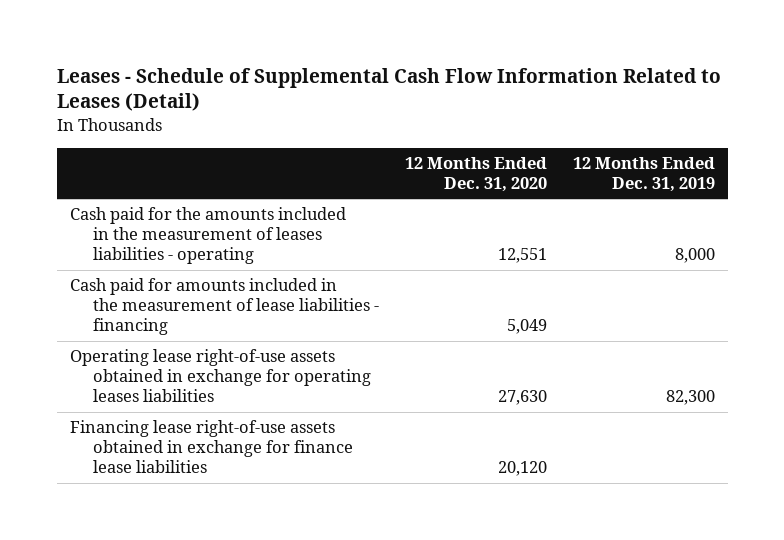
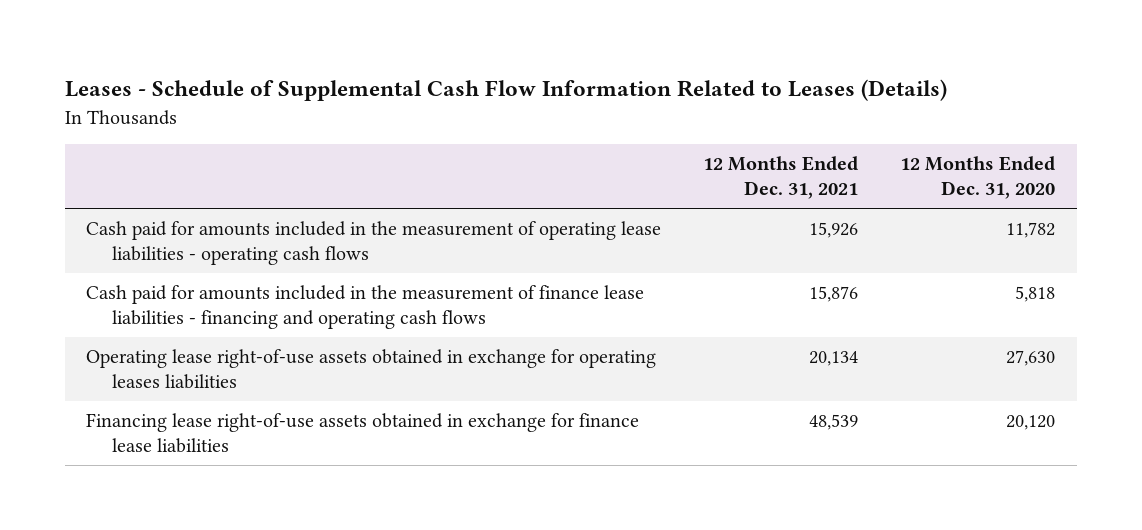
[56,67,721,112] Leases - Schedule of Supplemental Cash Flow Information Related to Leases (Detail) -> [64,79,947,102] Leases - Schedule of Supplemental Cash Flow Information Related to Leases (Details)
[572,157,715,192] 12 Months Ended Dec. 31, 2019 -> none
none -> [703,155,859,200] 12 Months Ended Dec. 31, 2021
[69,207,346,265] Cash paid for the amounts included in the measurement of leases liabilities - operating -> [86,220,662,266] Cash paid for amounts included in the measurement of operating lease liabilities - operating cash flows
[497,248,547,264] 12,551 -> [1006,221,1056,238] 11,782
[69,278,380,336] Cash paid for amounts included in the measurement of lease liabilities - financing -> [86,284,645,330] Cash paid for amounts included in the measurement of finance lease liabilities - financing and operating cash flows
[506,319,547,335] 5,049 -> [1015,285,1056,302] 5,818

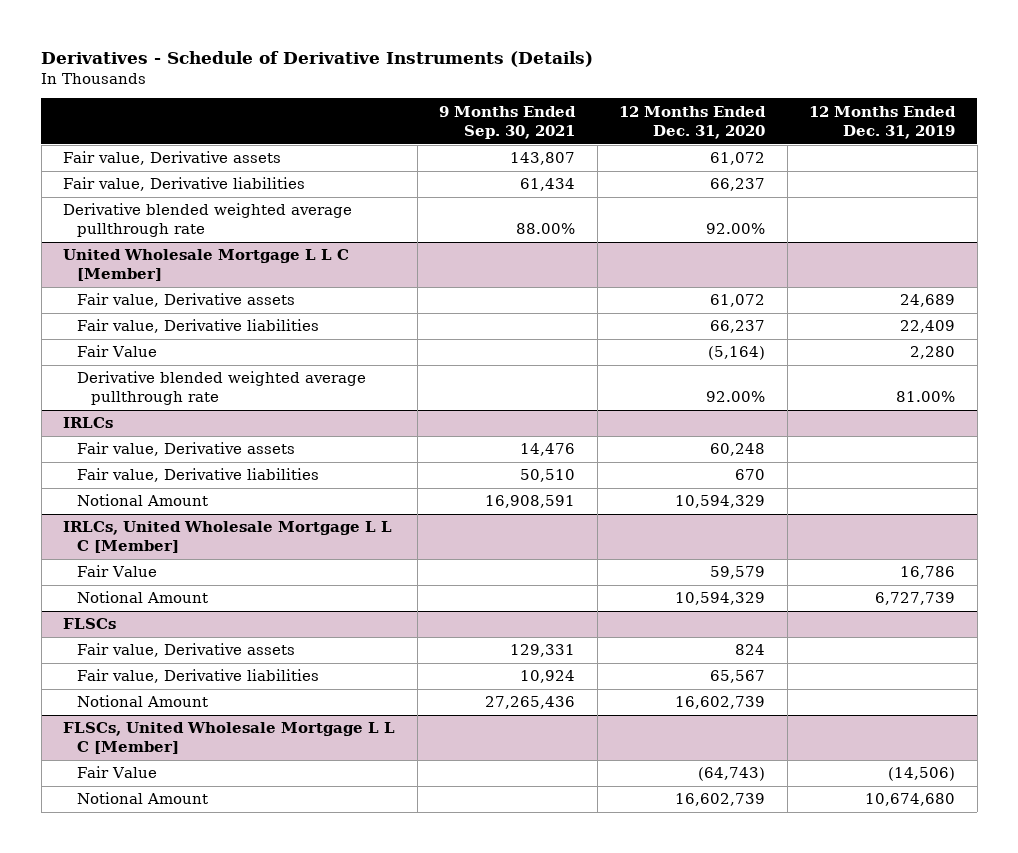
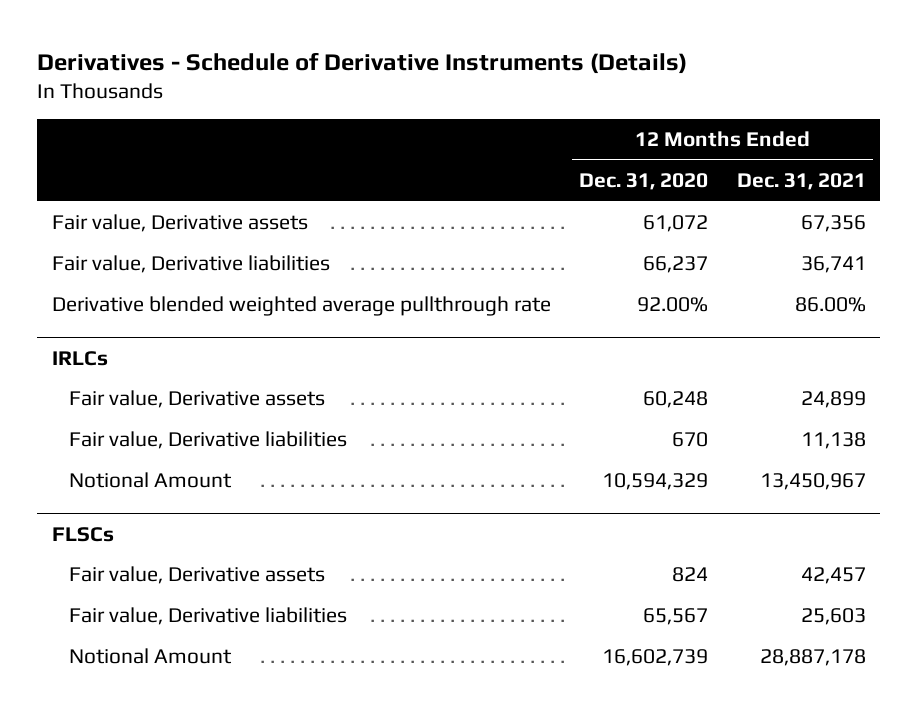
[439,105,577,139] 9 Months Ended Sep. 30, 2021 -> none
[809,105,957,139] 12 Months Ended Dec. 31, 2019 -> none
none -> [737,173,867,191] Dec. 31, 2021
[63,249,350,282] United Wholesale Mortgage L L C [Member] -> none
[77,293,296,308] Fair value, Derivative assets -> none
[77,319,320,334] Fair value, Derivative liabilities -> none
[77,345,158,358] Fair Value -> none
[77,371,367,406] Derivative blended weighted average pullthrough rate -> none
[63,521,393,554] IRLCs, United Wholesale Mortgage L L C [Member] -> none
[77,565,158,578] Fair Value -> none
[77,591,209,604] Notional Amount -> none
[63,722,396,755] FLSCs, United Wholesale Mortgage L L C [Member] -> none
[77,766,158,779] Fair Value -> none
[77,792,209,805] Notional Amount -> none

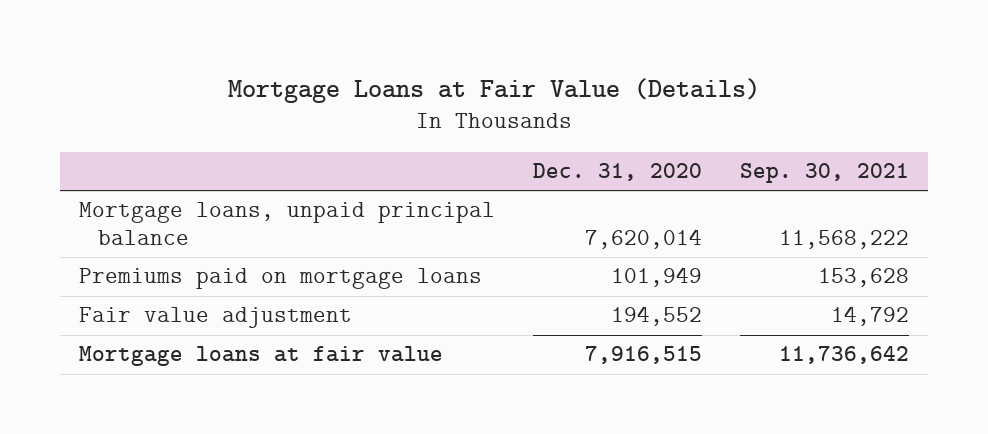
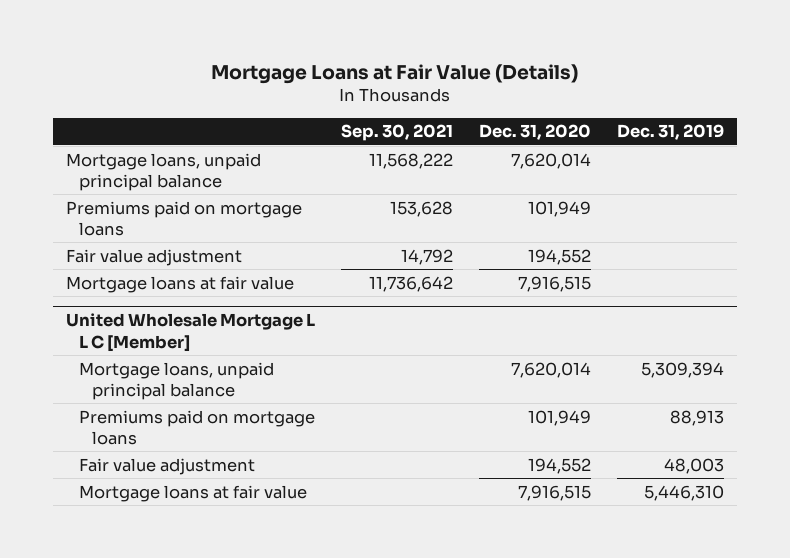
none -> [616,124,724,141] Dec. 31, 2019
none -> [65,313,315,352] United Wholesale Mortgage L L C [Member]
none -> [79,361,275,400] Mortgage loans, unpaid principal balance
none -> [79,409,316,445] Premiums paid on mortgage loans
none -> [79,457,256,475] Fair value adjustment
none -> [79,484,308,502] Mortgage loans at fair value

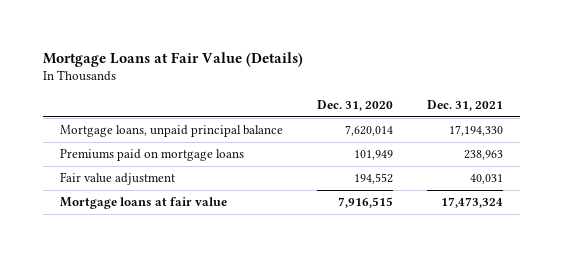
[341,124,454,142] Sep. 30, 2021 -> none
[616,124,724,141] Dec. 31, 2019 -> none
none -> [426,100,503,112] Dec. 31, 2021
[65,313,315,352] United Wholesale Mortgage L L C [Member] -> none
[79,361,275,400] Mortgage loans, unpaid principal balance -> none
[79,409,316,445] Premiums paid on mortgage loans -> none
[79,457,256,475] Fair value adjustment -> none
[79,484,308,502] Mortgage loans at fair value -> none

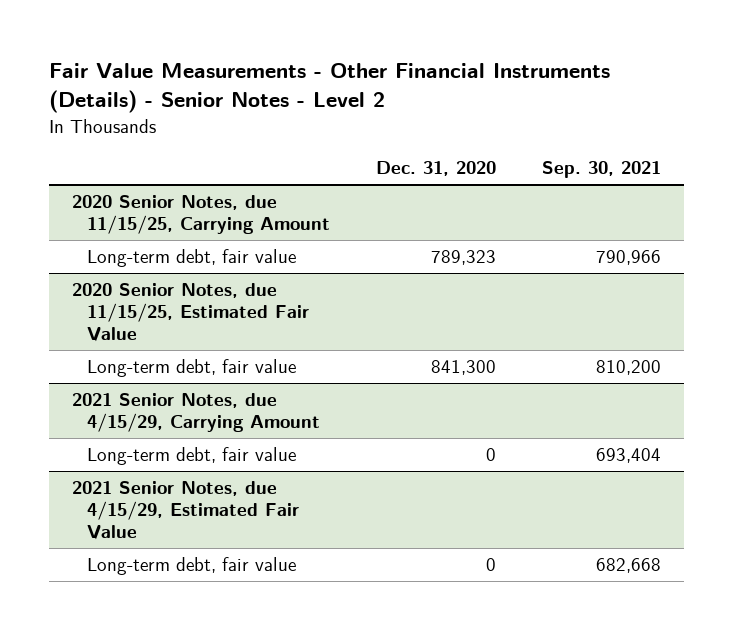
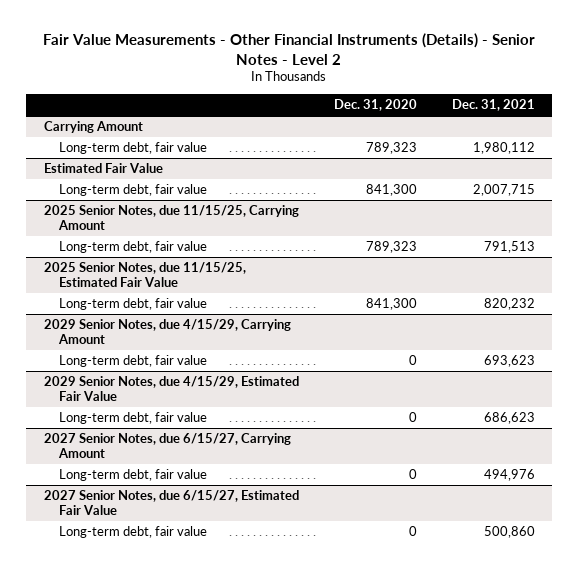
[542,161,662,179] Sep. 30, 2021 -> none
none -> [451,98,535,111] Dec. 31, 2021
[71,194,331,234] 2020 Senior Notes, due 11/15/25, Carrying Amount -> none
none -> [43,121,143,134] Carrying Amount
[71,282,310,342] 2020 Senior Notes, due 11/15/25, Estimated Fair Value -> none
none -> [43,163,163,174] Estimated Fair Value
none -> [43,205,299,231] 2025 Senior Notes, due 11/15/25, Carrying Amount
none -> [59,241,208,254] Long-term debt, fair value
none -> [43,262,246,288] 2025 Senior Notes, due 11/15/25, Estimated Fair Value
none -> [59,298,208,311] Long-term debt, fair value
[71,392,321,432] 2021 Senior Notes, due 4/15/29, Carrying Amount -> [43,319,291,345] 2029 Senior Notes, due 4/15/29, Carrying Amount
[71,480,300,540] 2021 Senior Notes, due 4/15/29, Estimated Fair Value -> [43,376,299,402] 2029 Senior Notes, due 4/15/29, Estimated Fair Value
none -> [43,433,291,459] 2027 Senior Notes, due 6/15/27, Carrying Amount
none -> [59,469,208,482] Long-term debt, fair value
none -> [43,490,299,516] 2027 Senior Notes, due 6/15/27, Estimated Fair Value
none -> [59,526,208,539] Long-term debt, fair value

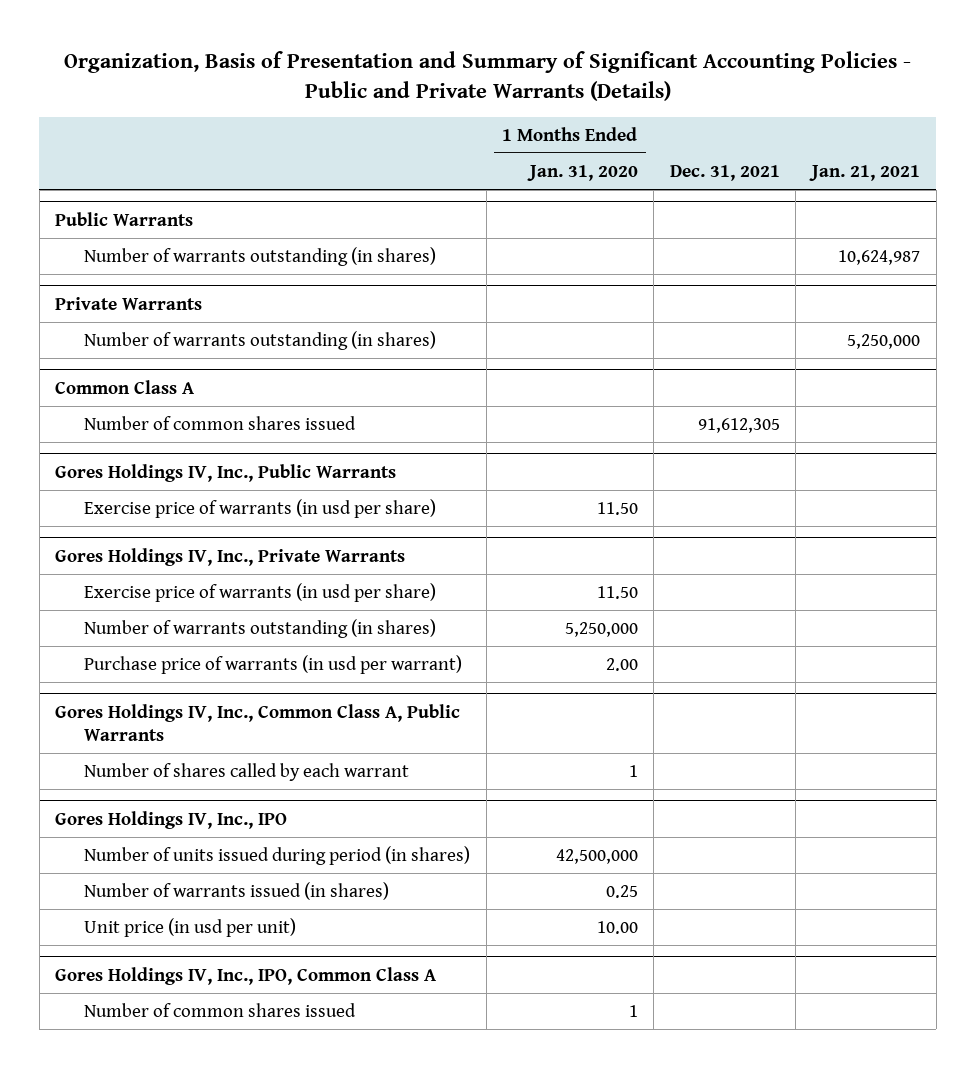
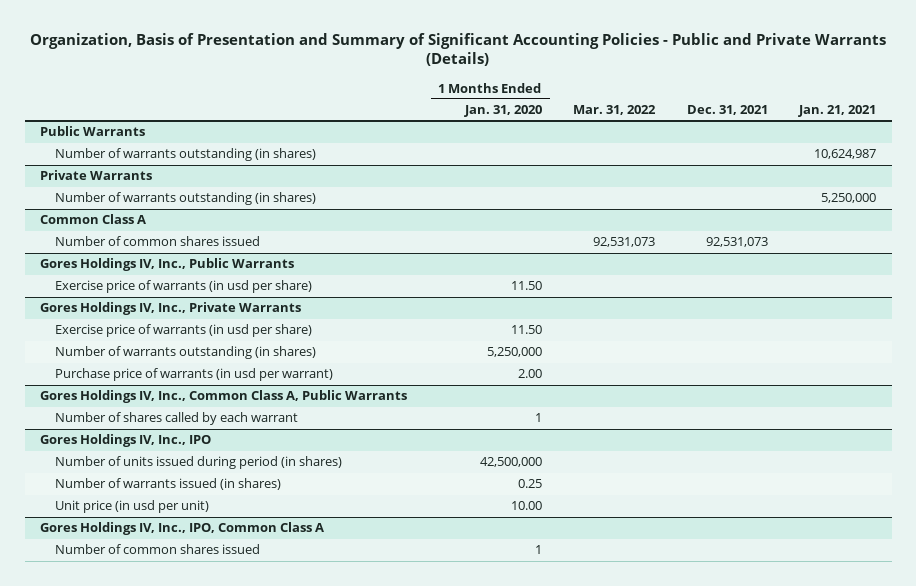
none -> [573,105,657,116] Mar. 31, 2022
[697,417,780,433] 91,612,305 -> [705,237,768,248] 92,531,073

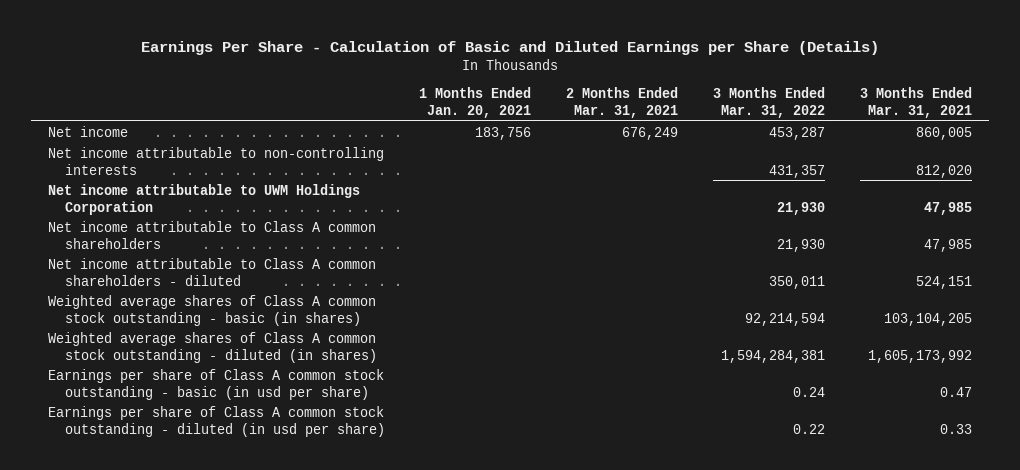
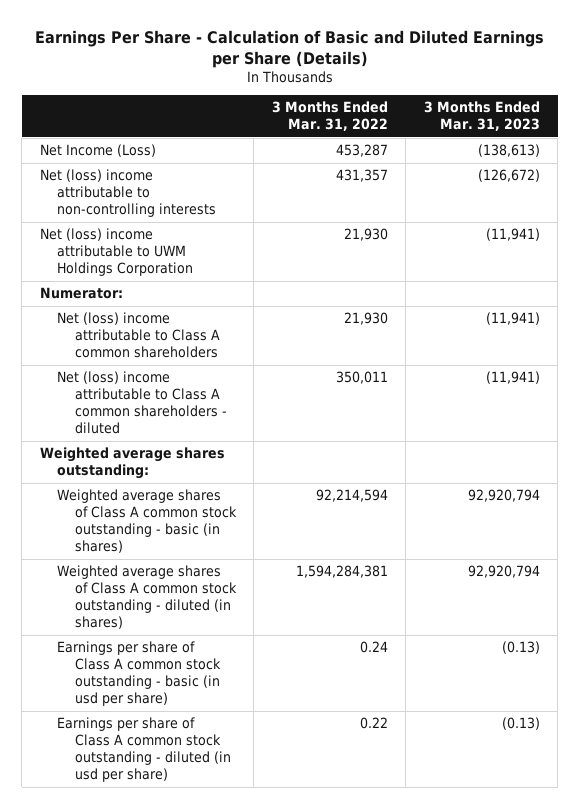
[419,87,532,118] 1 Months Ended Jan. 20, 2021 -> none
[566,87,679,118] 2 Months Ended Mar. 31, 2021 -> none
[859,87,972,118] 3 Months Ended Mar. 31, 2021 -> none
none -> [423,101,540,132] 3 Months Ended Mar. 31, 2023
[48,125,129,137] Net income -> [39,144,156,158] Net Income (Loss)
[48,146,385,175] Net income attributable to non-controlling interests -> [39,169,217,218] Net (loss) income attributable to non-controlling interests
[48,183,361,215] Net income attributable to UWM Holdings Corporation -> [39,228,194,277] Net (loss) income attributable to UWM Holdings Corporation
none -> [39,287,123,300] Numerator:
[48,220,377,249] Net income attributable to Class A common shareholders -> [57,312,221,359] Net (loss) income attributable to Class A common shareholders
[48,257,377,286] Net income attributable to Class A common shareholders - diluted -> [57,371,228,435] Net (loss) income attributable to Class A common shareholders - diluted
none -> [39,447,225,480] Weighted average shares outstanding:

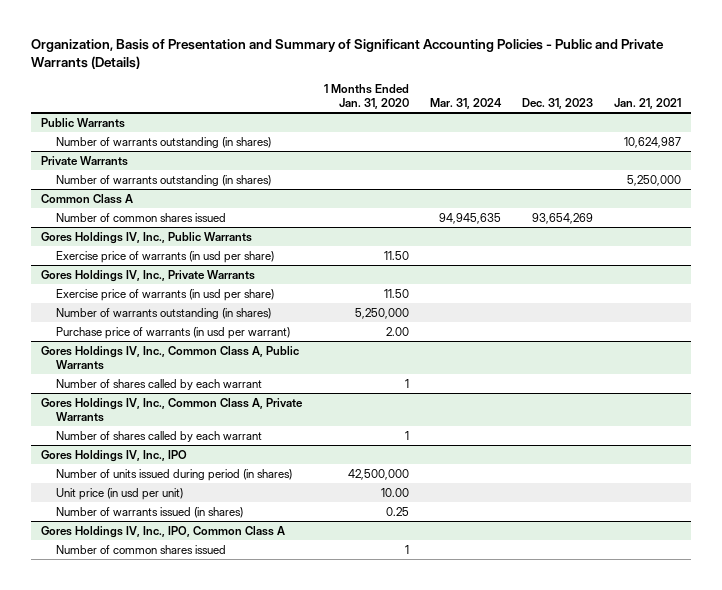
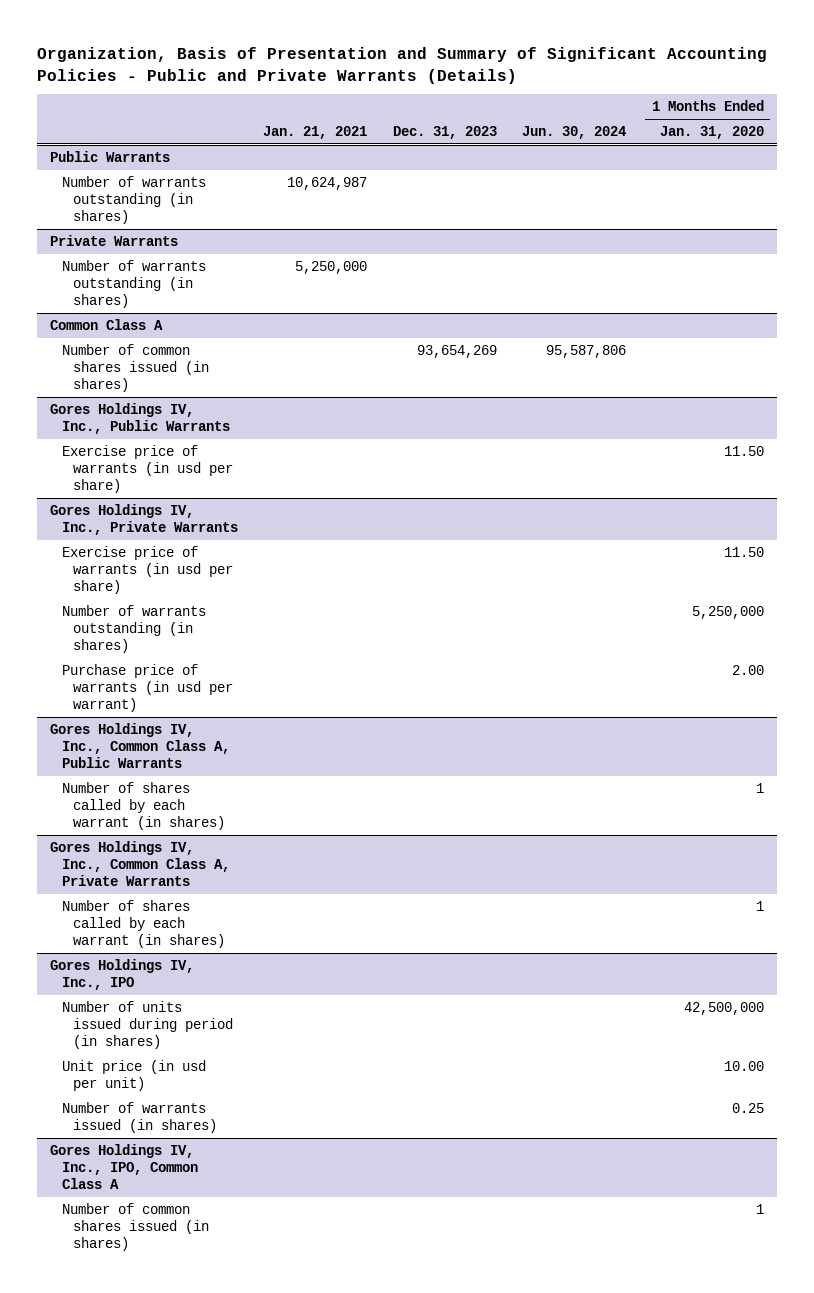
[429,97,502,109] Mar. 31, 2024 -> none
none -> [522,125,627,139] Jun. 30, 2024
[55,212,226,222] Number of common shares issued -> [61,343,209,393] Number of common shares issued (in shares)
[55,378,262,390] Number of shares called by each warrant -> [61,781,225,831] Number of shares called by each warrant (in shares)
[55,430,262,442] Number of shares called by each warrant -> [61,899,225,949] Number of shares called by each warrant (in shares)
[55,544,226,554] Number of common shares issued -> [61,1202,209,1252] Number of common shares issued (in shares)

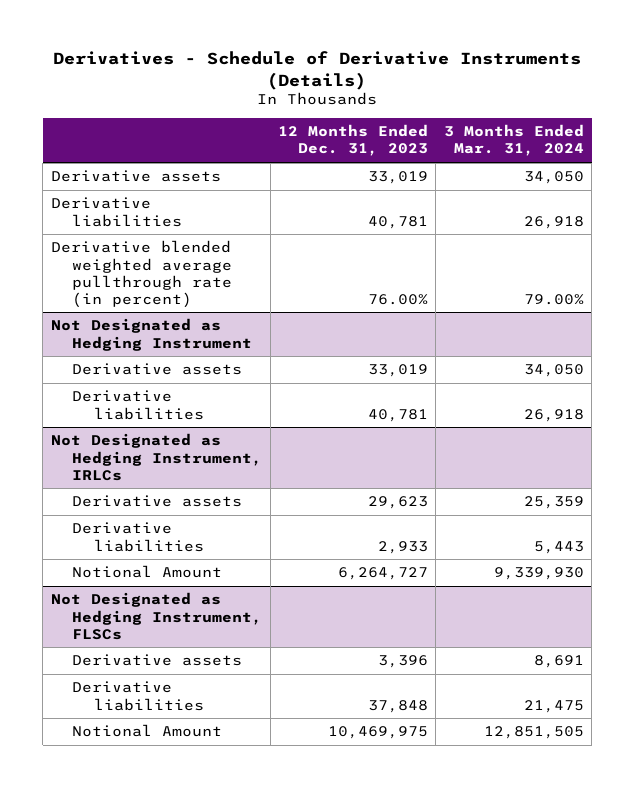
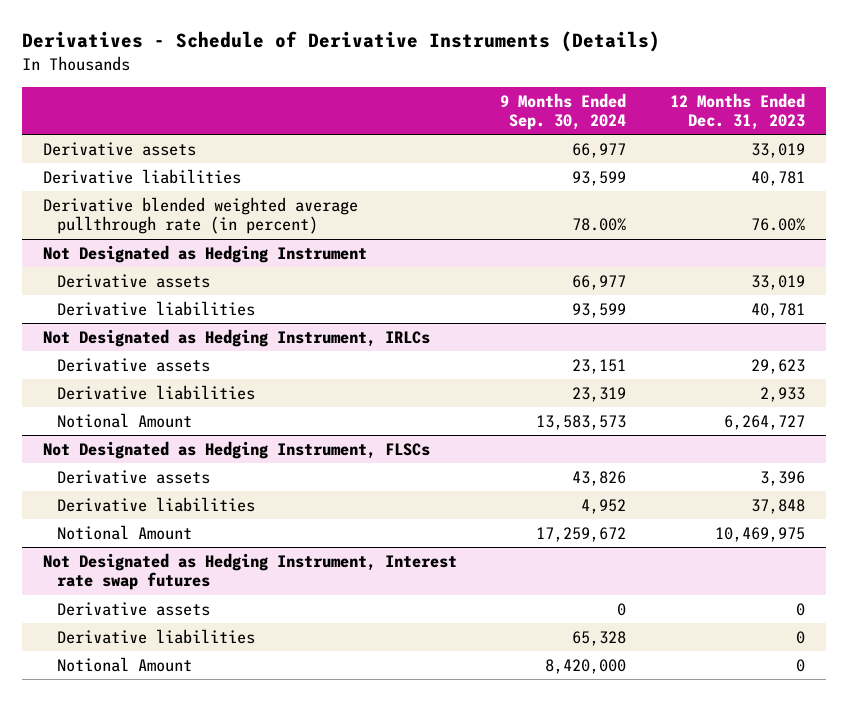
[443,124,584,157] 3 Months Ended Mar. 31, 2024 -> none
none -> [500,92,627,131] 9 Months Ended Sep. 30, 2024
none -> [43,552,458,591] Not Designated as Hedging Instrument, Interest rate swap futures
none -> [56,601,210,616] Derivative assets
none -> [56,628,255,644] Derivative liabilities
none -> [56,656,192,672] Notional Amount

